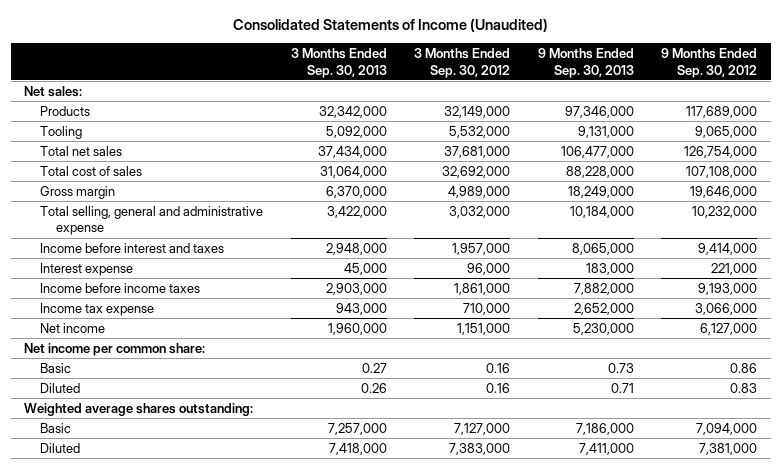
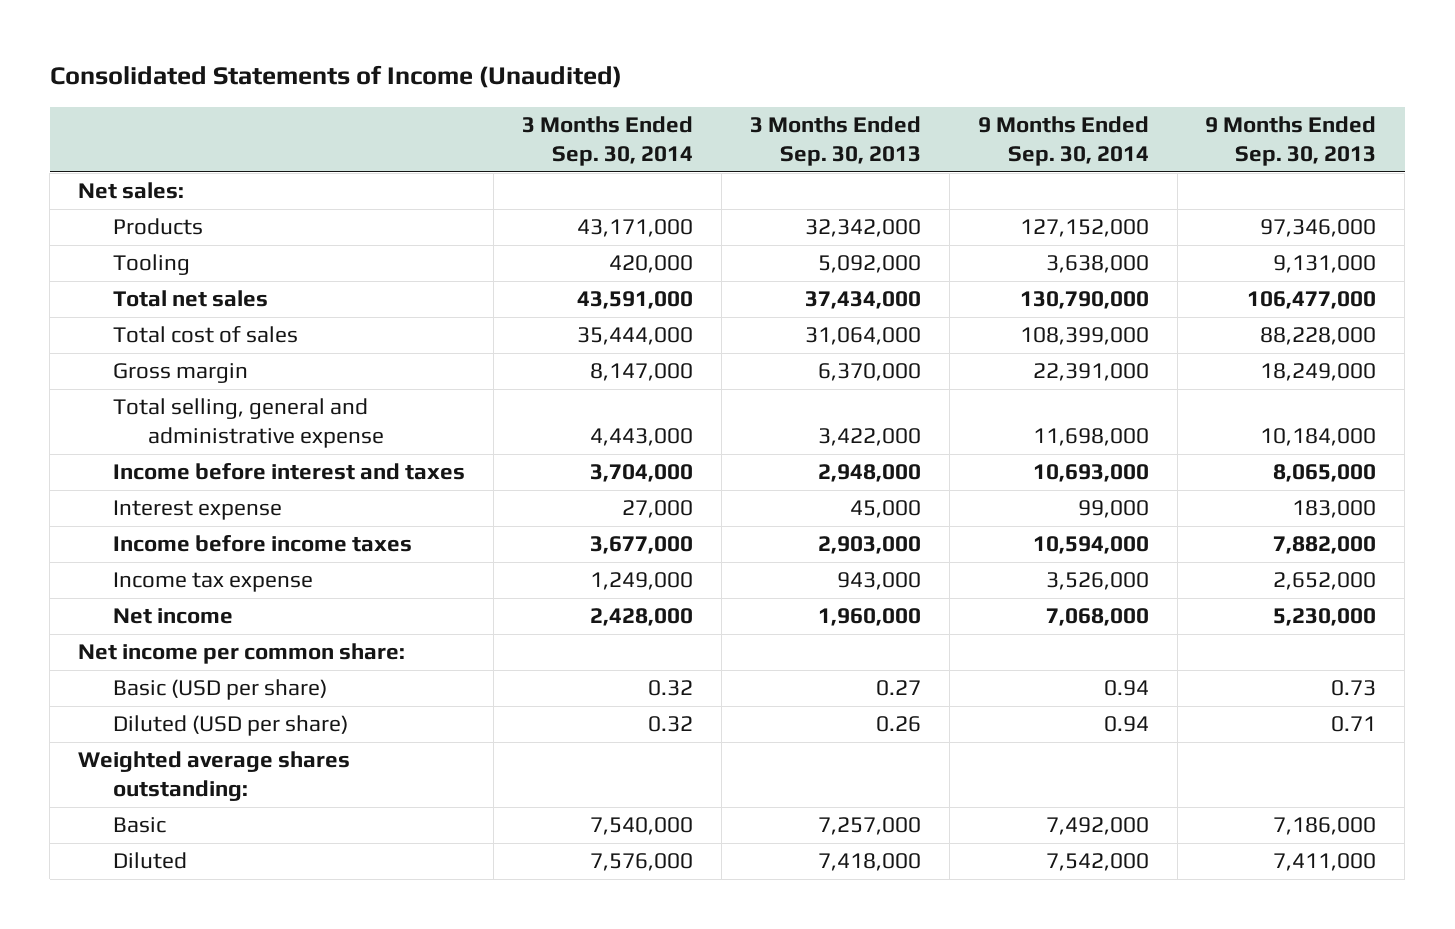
[414,47,511,78] 3 Months Ended Sep. 30, 2012 -> none
[661,47,758,78] 9 Months Ended Sep. 30, 2012 -> none
none -> [521,116,693,166] 3 Months Ended Sep. 30, 2014
none -> [977,116,1149,166] 9 Months Ended Sep. 30, 2014
[40,362,72,373] Basic -> [113,679,328,701] Basic (USD per share)
[40,382,81,393] Diluted -> [113,715,349,737] Diluted (USD per share)

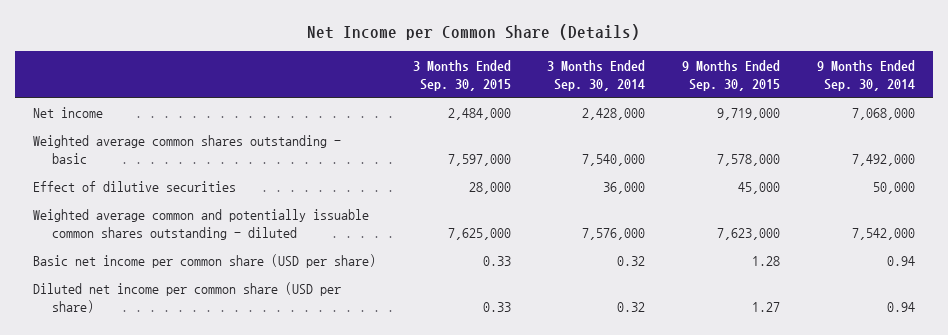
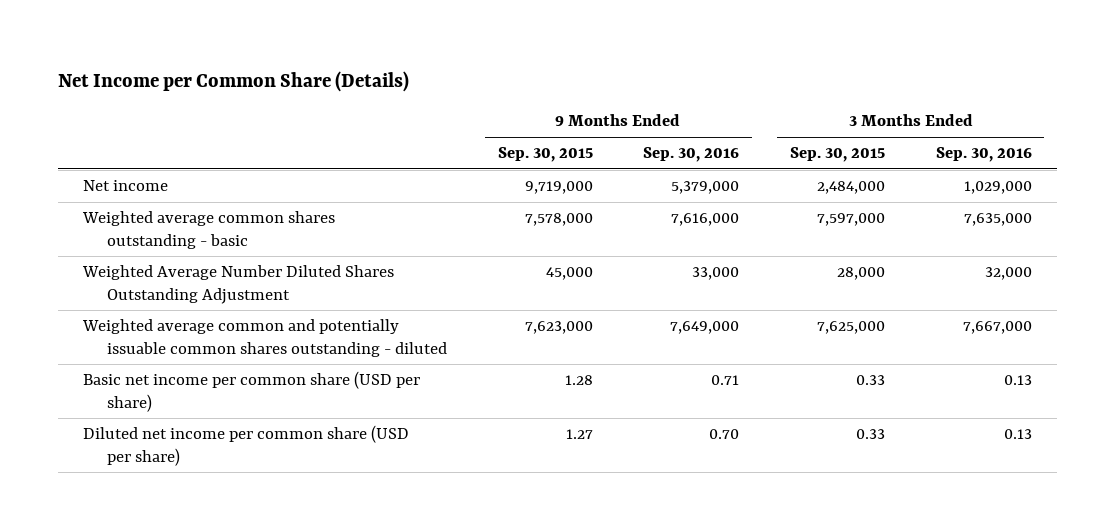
[547,59,646,91] 3 Months Ended Sep. 30, 2014 -> none
[816,59,915,91] 9 Months Ended Sep. 30, 2014 -> none
none -> [643,147,740,163] Sep. 30, 2016
none -> [935,147,1032,163] Sep. 30, 2016
[33,180,237,192] Effect of dilutive securities -> [82,265,395,304] Weighted Average Number Diluted Shares Outstanding Adjustment

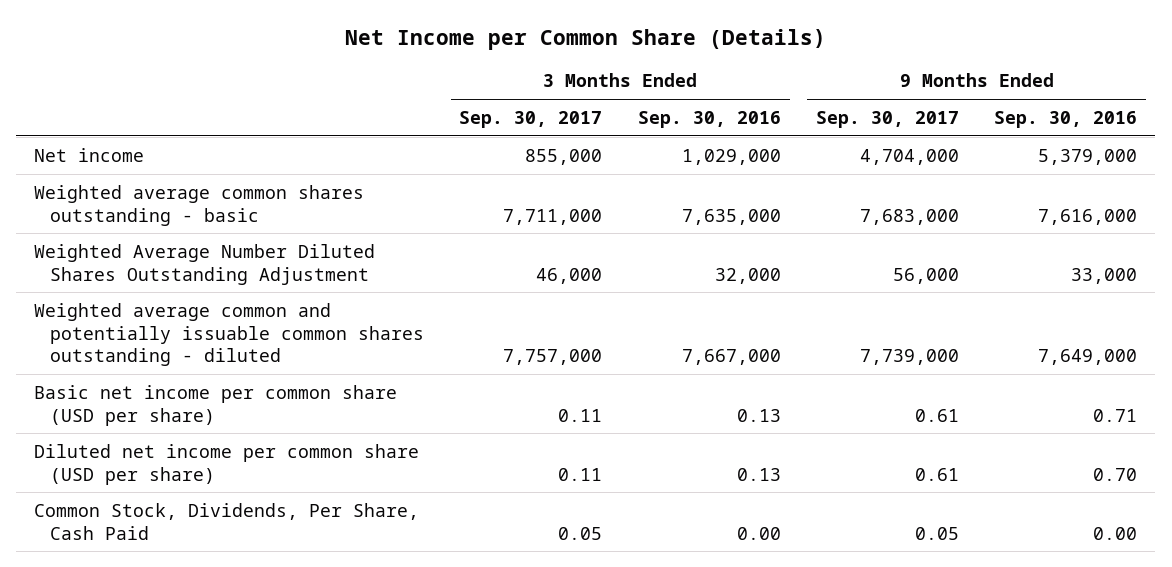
[497,147,593,163] Sep. 30, 2015 -> none
[789,147,885,163] Sep. 30, 2015 -> none
none -> [459,111,603,129] Sep. 30, 2017
none -> [816,111,960,129] Sep. 30, 2017
none -> [34,502,420,540] Common Stock, Dividends, Per Share, Cash Paid

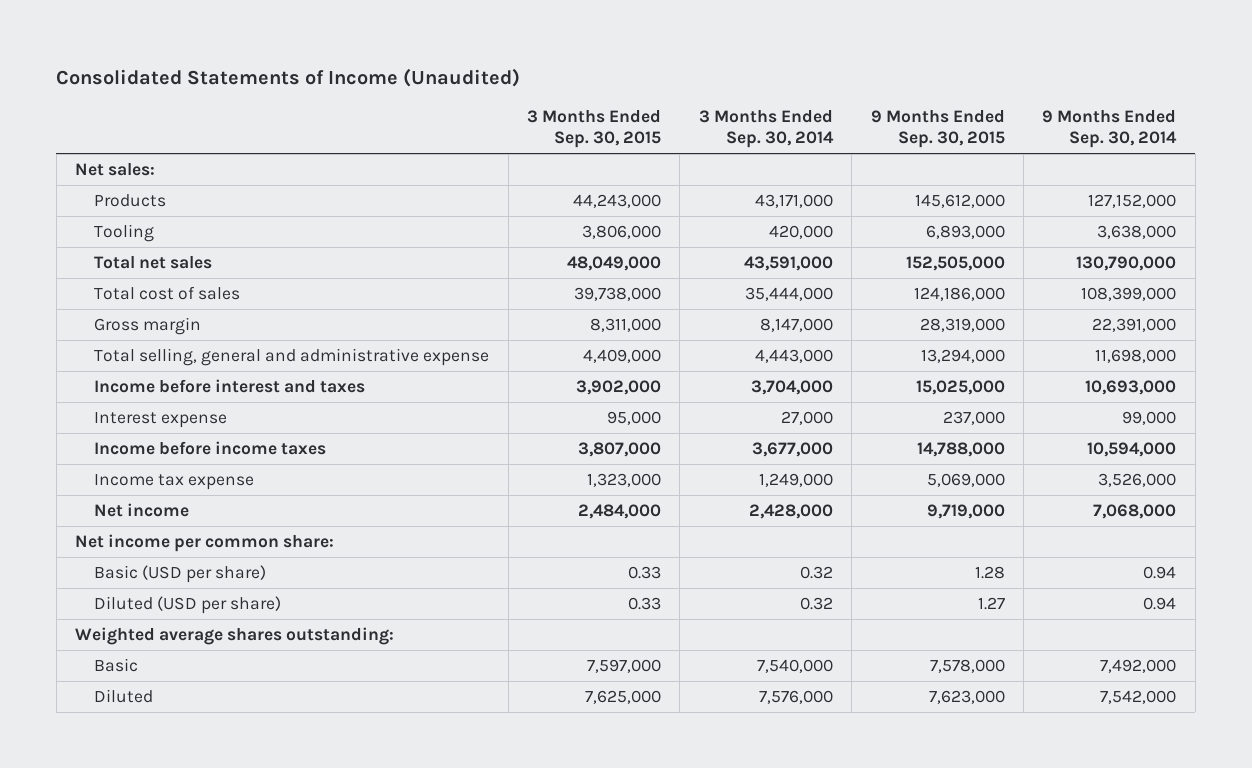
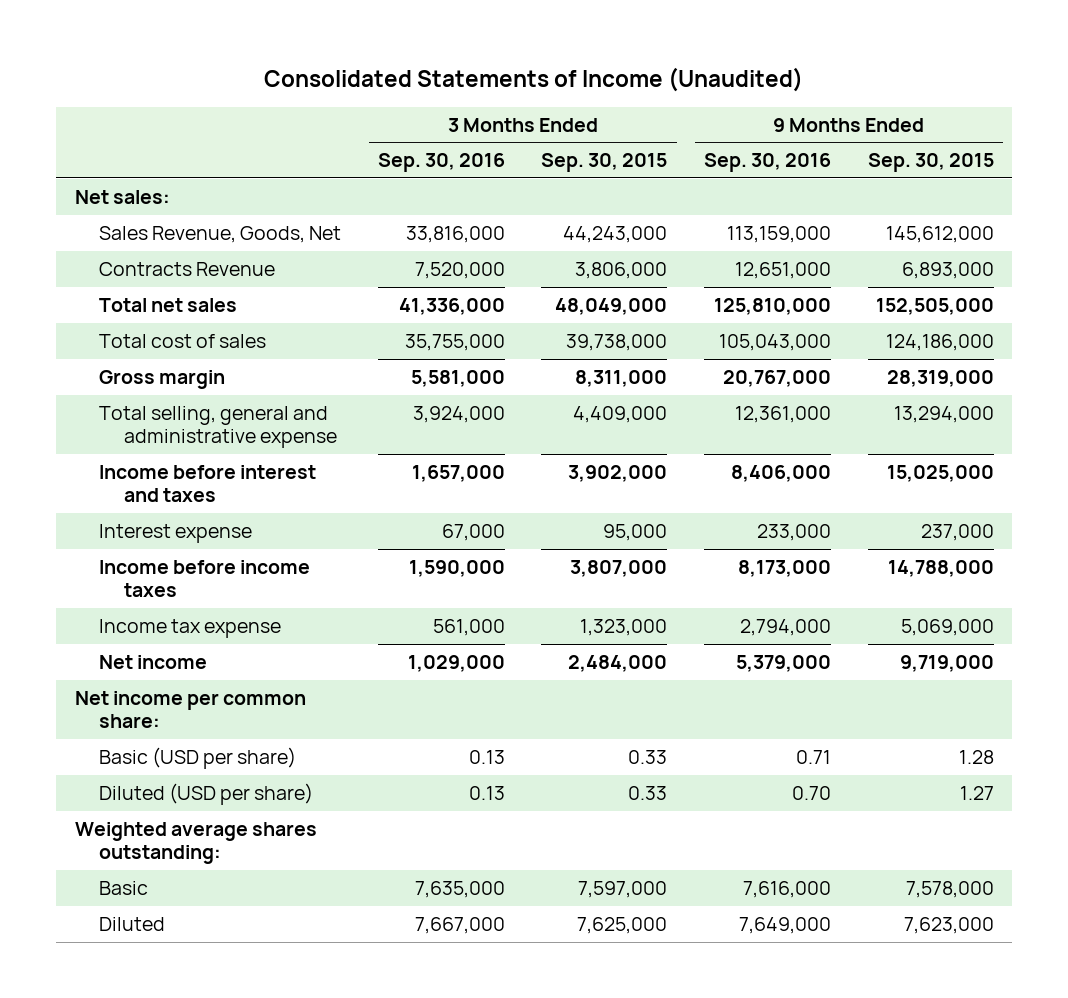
[698,109,834,149] 3 Months Ended Sep. 30, 2014 -> none
[1042,109,1178,149] 9 Months Ended Sep. 30, 2014 -> none
none -> [377,153,505,173] Sep. 30, 2016
none -> [704,153,832,173] Sep. 30, 2016
[94,193,167,207] Products -> [99,225,342,243] Sales Revenue, Goods, Net
[94,223,155,242] Tooling -> [99,261,276,276] Contracts Revenue

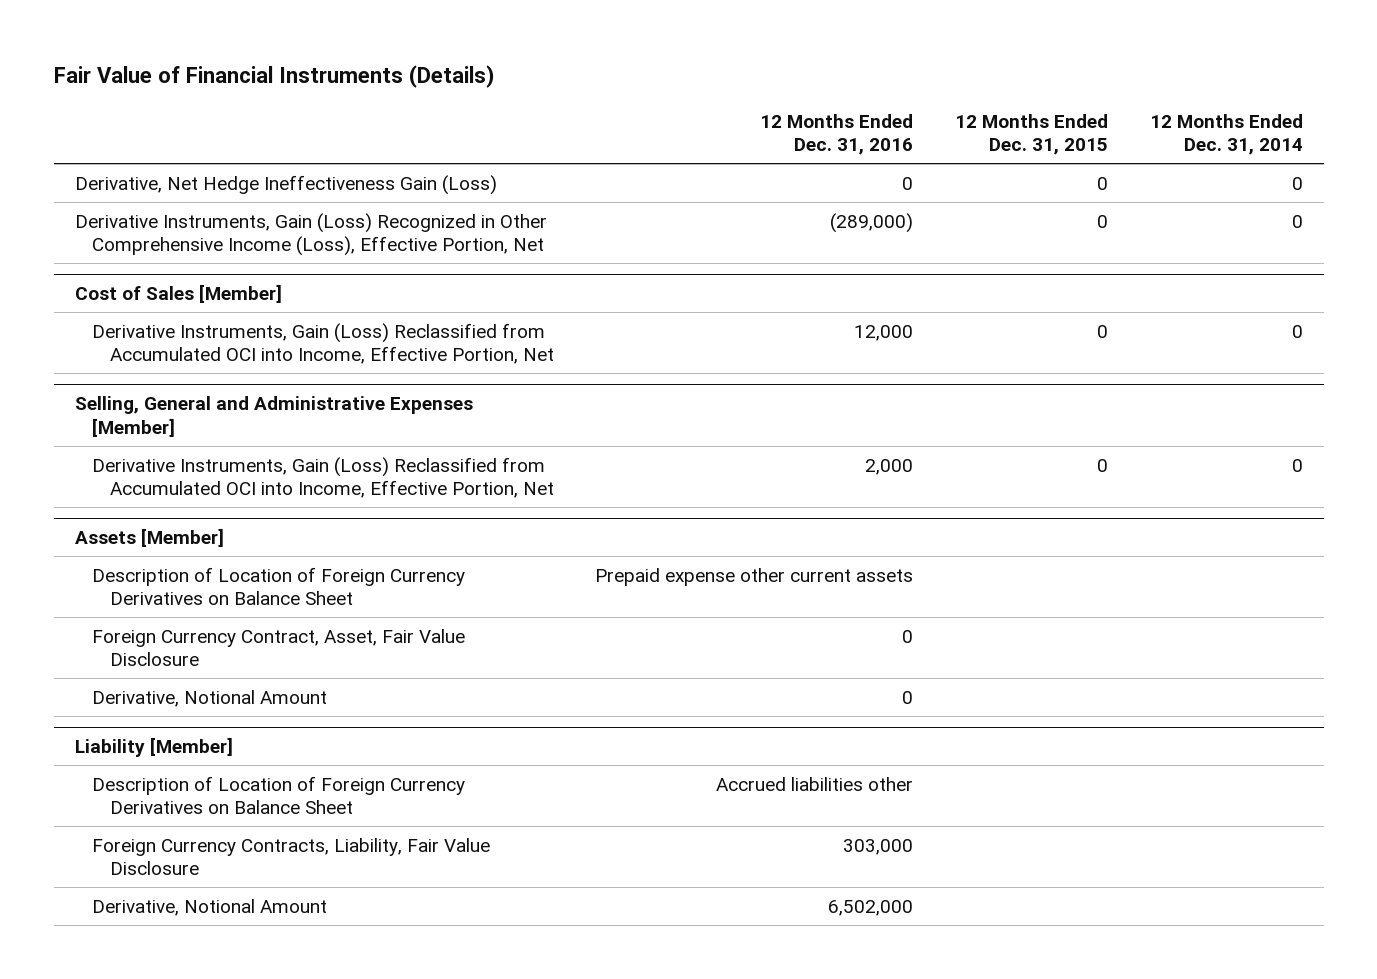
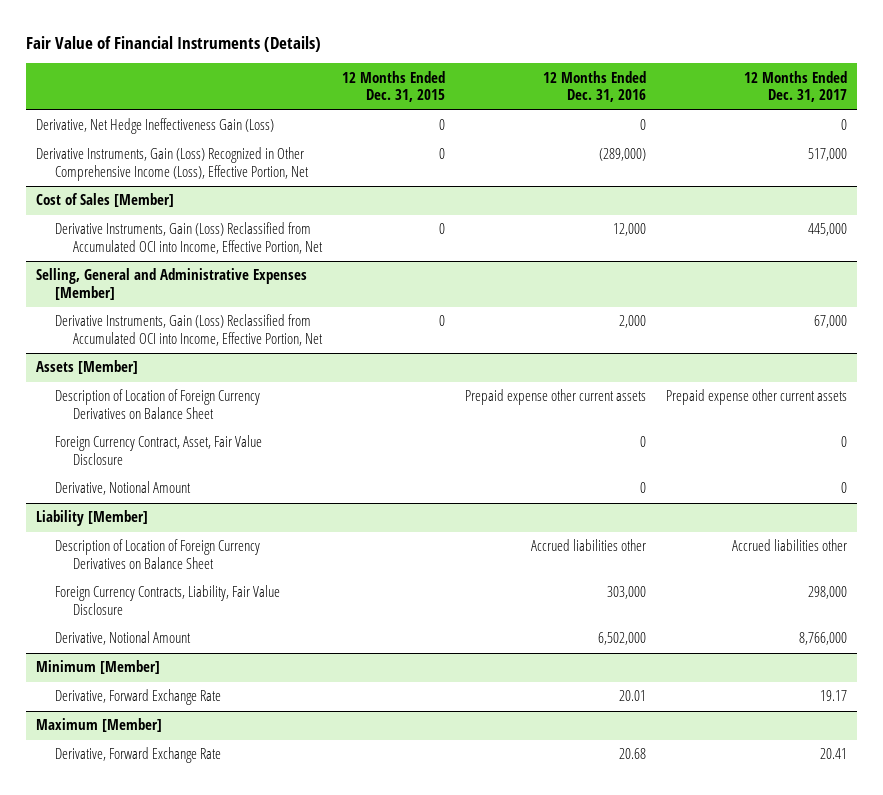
[1149,113,1303,156] 12 Months Ended Dec. 31, 2014 -> none
none -> [743,70,847,103] 12 Months Ended Dec. 31, 2017
none -> [36,660,161,675] Minimum [Member]
none -> [54,689,221,706] Derivative, Forward Exchange Rate
none -> [36,718,163,733] Maximum [Member]
none -> [54,747,221,764] Derivative, Forward Exchange Rate

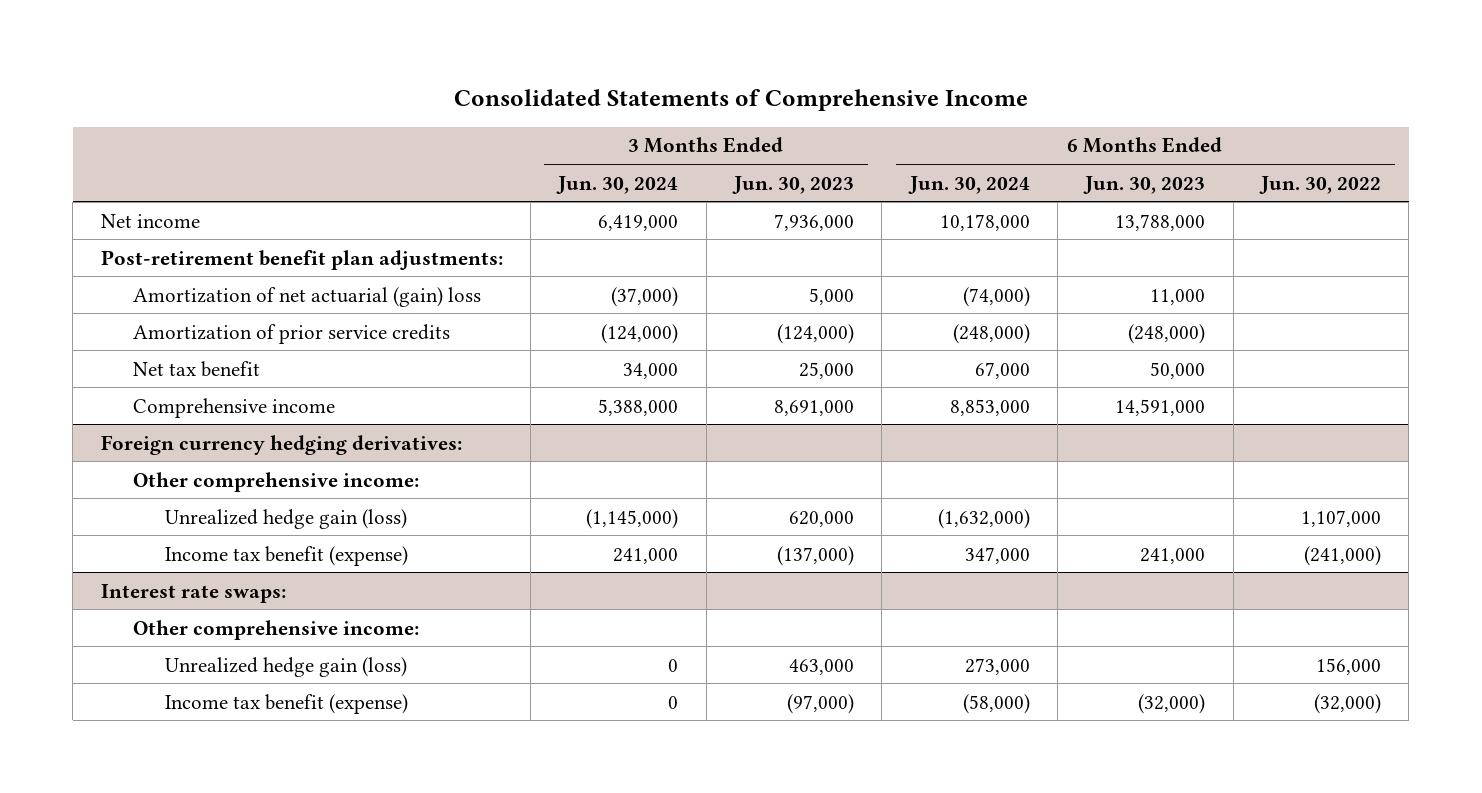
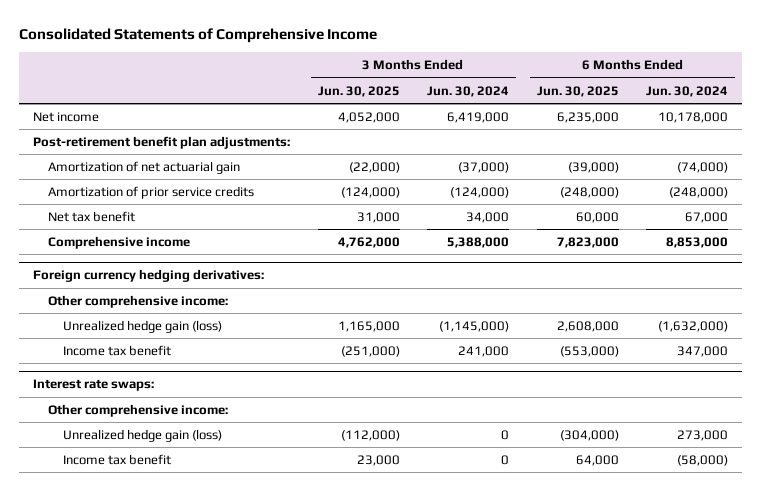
[731,175,854,194] Jun. 30, 2023 -> none
[1083,175,1206,194] Jun. 30, 2023 -> none
[1259,175,1382,194] Jun. 30, 2022 -> none
none -> [317,85,400,97] Jun. 30, 2025
none -> [536,85,619,97] Jun. 30, 2025
[132,286,481,307] Amortization of net actuarial (gain) loss -> [48,160,241,174] Amortization of net actuarial gain
[165,545,409,566] Income tax benefit (expense) -> [63,344,172,356] Income tax benefit
[165,693,409,714] Income tax benefit (expense) -> [63,453,172,465] Income tax benefit

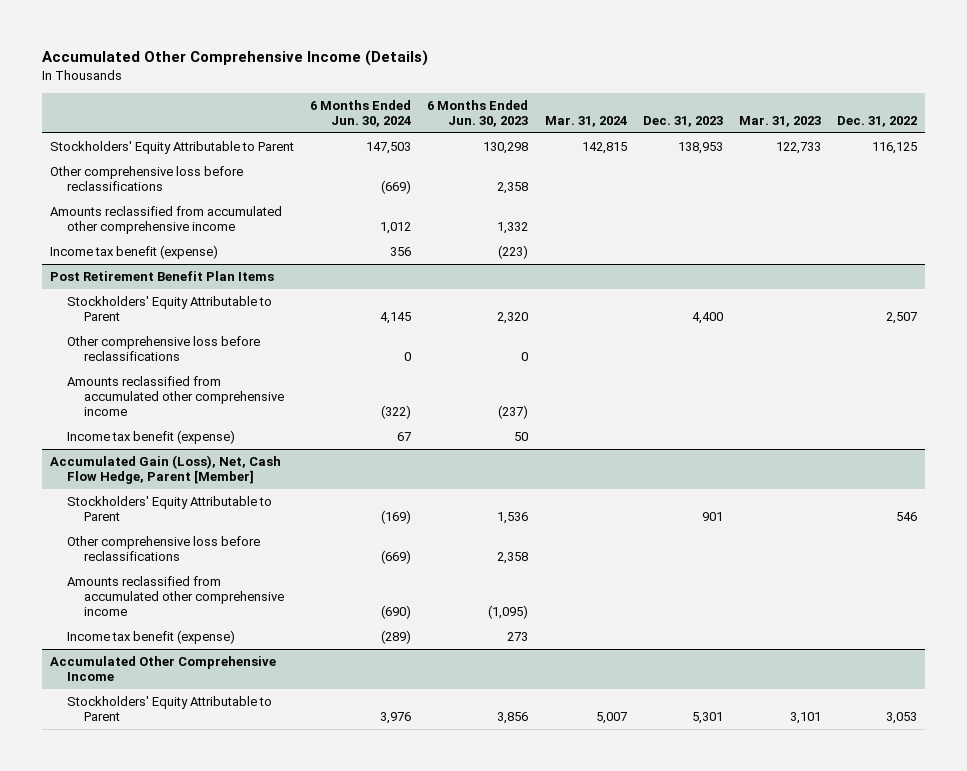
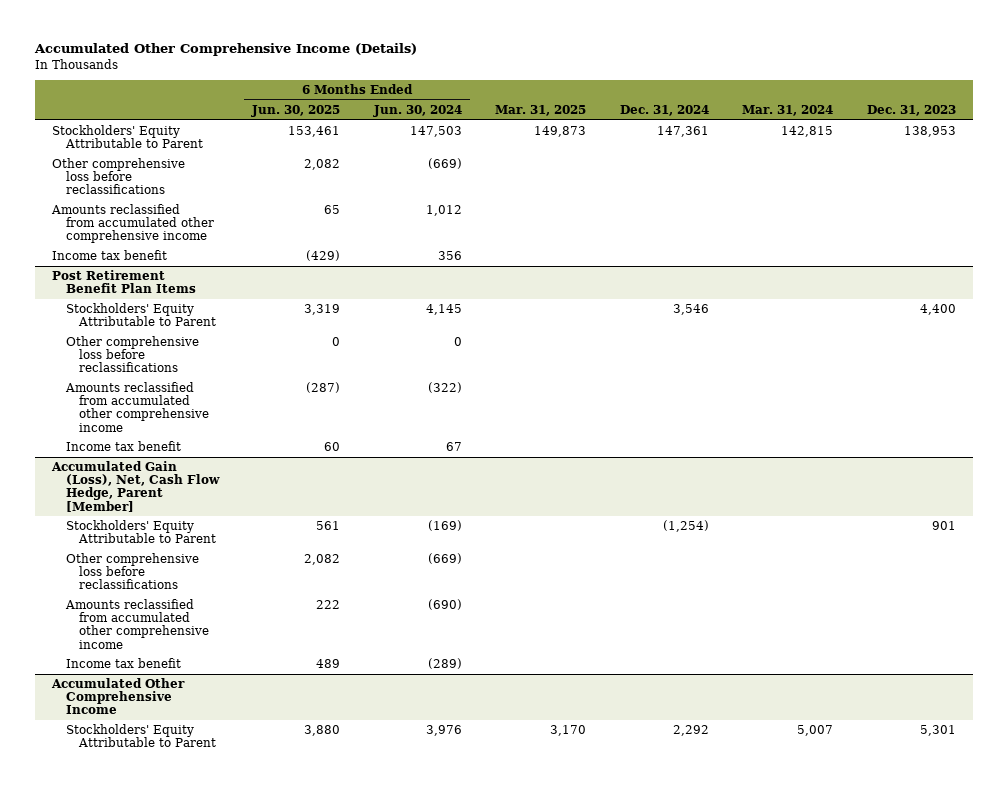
[427,99,529,127] 6 Months Ended Jun. 30, 2023 -> none
[738,115,821,127] Mar. 31, 2023 -> none
[837,115,918,127] Dec. 31, 2022 -> none
none -> [251,104,341,117] Jun. 30, 2025
none -> [495,104,587,116] Mar. 31, 2025
none -> [619,104,709,116] Dec. 31, 2024
[50,245,219,260] Income tax benefit (expense) -> [52,250,168,261] Income tax benefit
[67,430,236,445] Income tax benefit (expense) -> [65,441,181,452] Income tax benefit
[67,630,236,645] Income tax benefit (expense) -> [65,658,181,669] Income tax benefit

